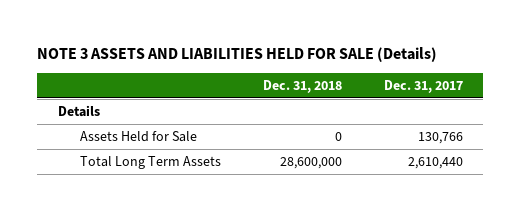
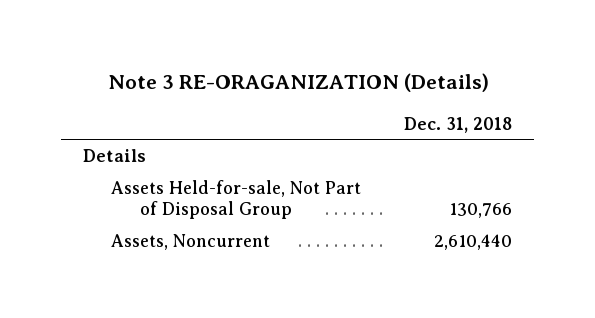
[37,47,438,63] NOTE 3 ASSETS AND LIABILITIES HELD FOR SALE (Details) -> [107,73,489,93] Note 3 RE-ORAGANIZATION (Details)
[383,80,463,94] Dec. 31, 2017 -> none
[79,130,197,142] Assets Held for Sale -> [111,180,362,220] Assets Held-for-sale, Not Part of Disposal Group
[334,131,342,141] 0 -> [449,203,513,219] 130,766
[79,155,221,169] Total Long Term Assets -> [111,234,271,251] Assets, Noncurrent
[279,156,342,169] 28,600,000 -> [434,234,513,251] 2,610,440

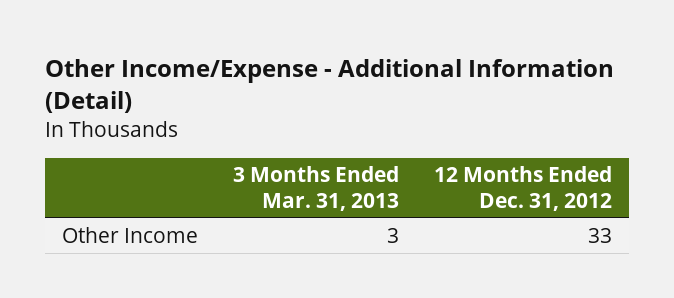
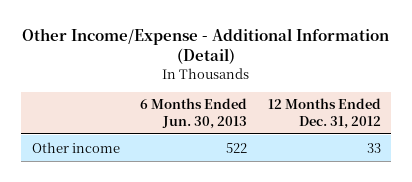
[233,166,400,212] 3 Months Ended Mar. 31, 2013 -> none
none -> [140,98,248,129] 6 Months Ended Jun. 30, 2013
[62,227,199,244] Other Income -> [31,141,120,153] Other income

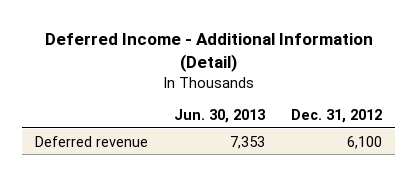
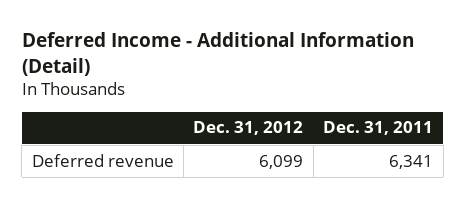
[174,109,267,124] Jun. 30, 2013 -> none
none -> [323,121,434,136] Dec. 31, 2011
[347,135,383,149] 6,100 -> [259,154,304,169] 6,099

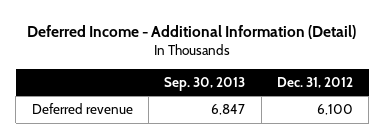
[323,121,434,136] Dec. 31, 2011 -> none
none -> [164,76,246,91] Sep. 30, 2013
[259,154,304,169] 6,099 -> [317,104,354,116] 6,100

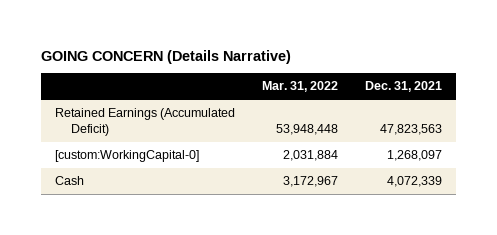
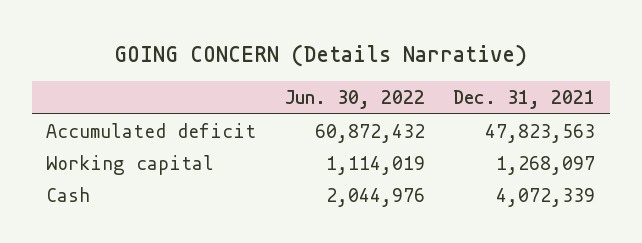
[262,81,339,93] Mar. 31, 2022 -> none
none -> [284,90,425,110] Jun. 30, 2022
[54,108,235,137] Retained Earnings (Accumulated Deficit) -> [46,122,257,138] Accumulated deficit
[54,150,199,163] [custom:WorkingCapital-0] -> [46,154,215,175] Working capital

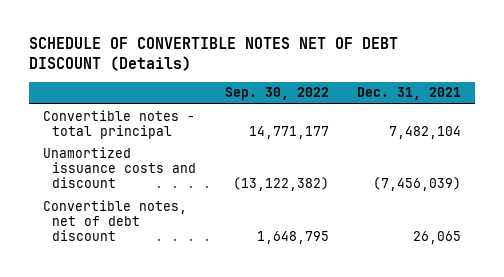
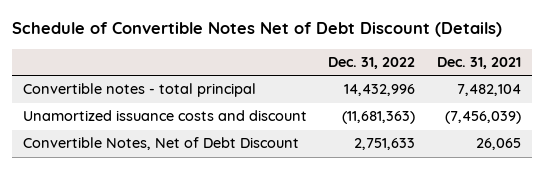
[29,37,399,71] SCHEDULE OF CONVERTIBLE NOTES NET OF DEBT DISCOUNT (Details) -> [11,22,502,38] Schedule of Convertible Notes Net of Debt Discount (Details)
[224,87,329,101] Sep. 30, 2022 -> none
none -> [328,57,416,70] Dec. 31, 2022
[43,199,188,242] Convertible notes, net of debt discount -> [22,137,299,151] Convertible Notes, Net of Debt Discount

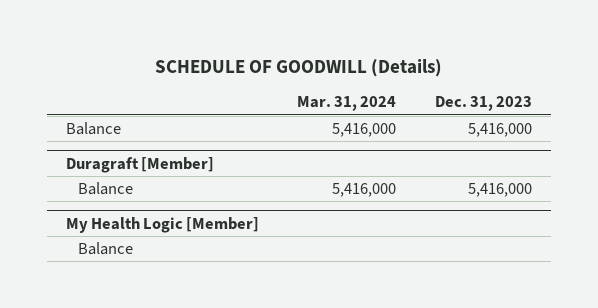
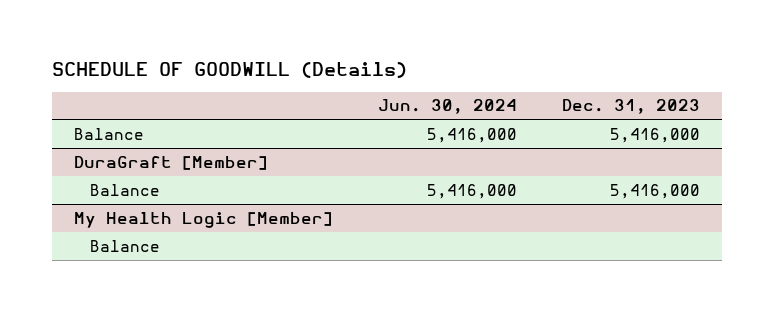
[297,96,397,112] Mar. 31, 2024 -> none
none -> [377,99,517,115] Jun. 30, 2024
[65,156,214,173] Duragraft [Member] -> [74,155,269,170] DuraGraft [Member]

